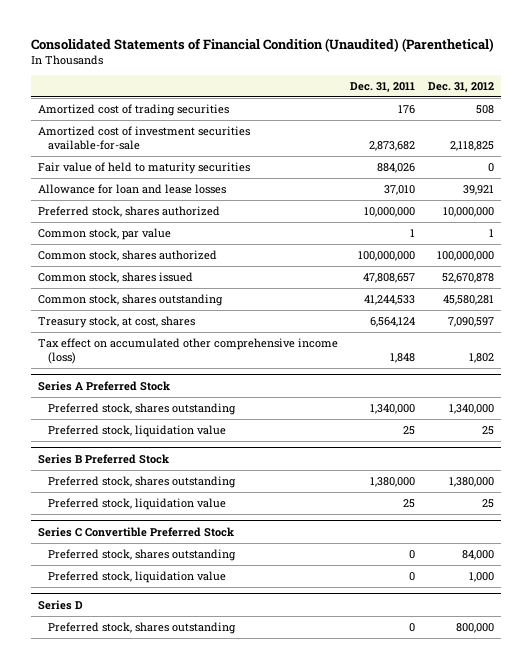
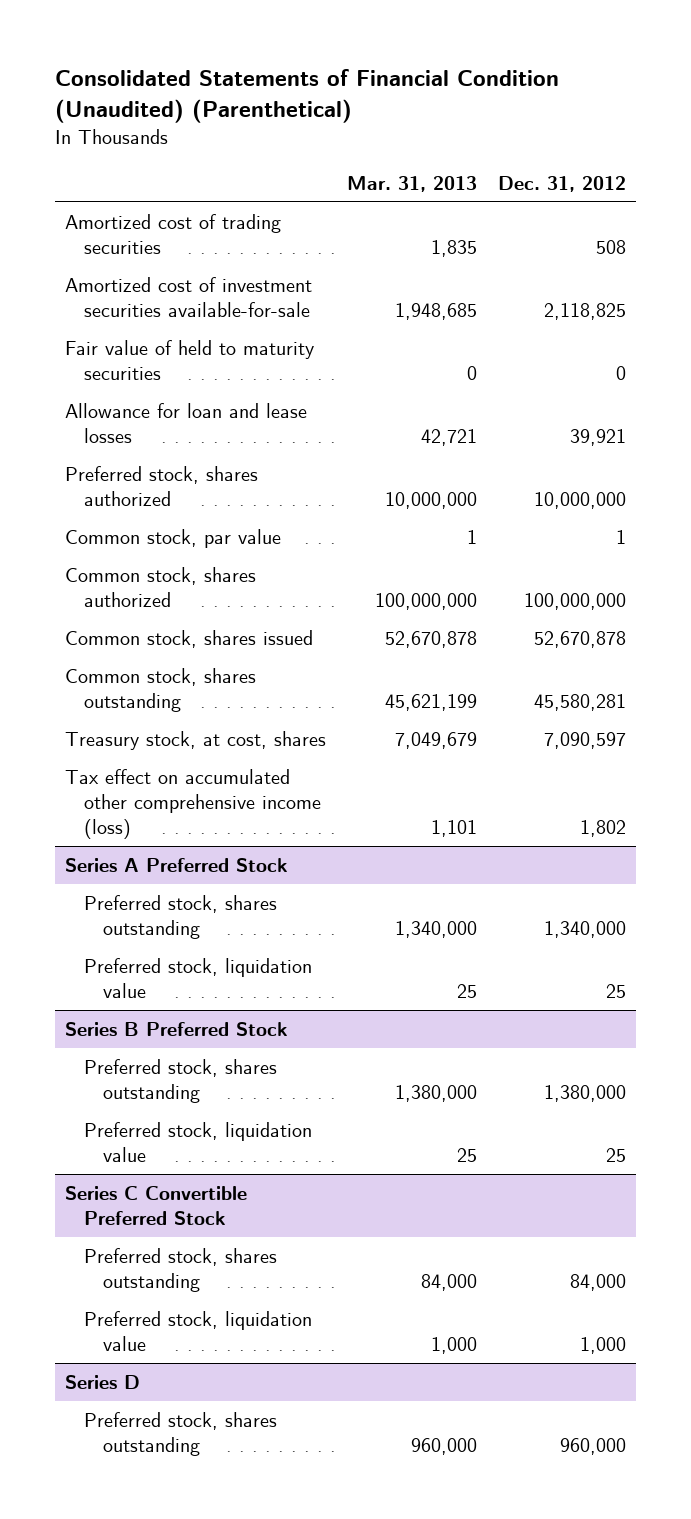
[350,81,416,92] Dec. 31, 2011 -> none
none -> [346,175,477,192] Mar. 31, 2013
[456,622,495,633] 800,000 -> [559,1438,626,1456] 960,000

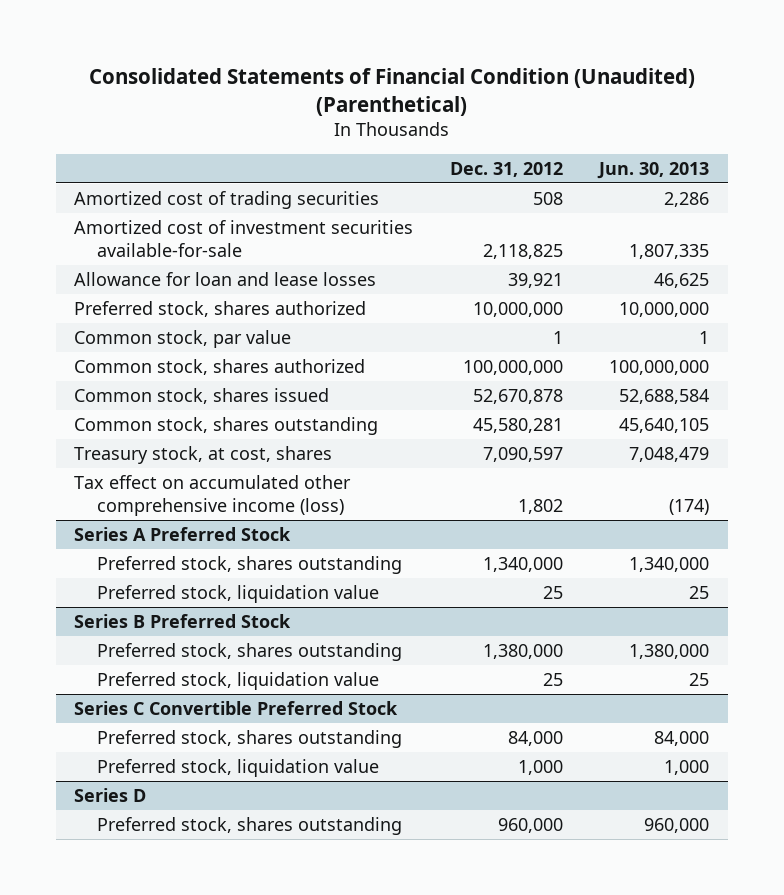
[346,175,477,192] Mar. 31, 2013 -> none
none -> [597,161,710,179] Jun. 30, 2013
[64,339,314,381] Fair value of held to maturity securities -> none

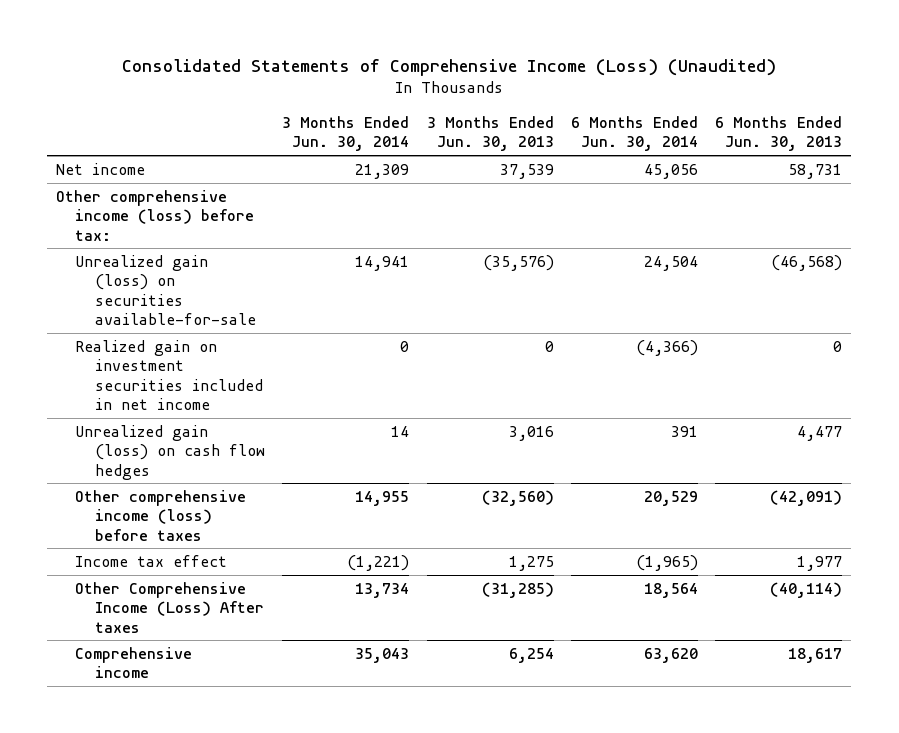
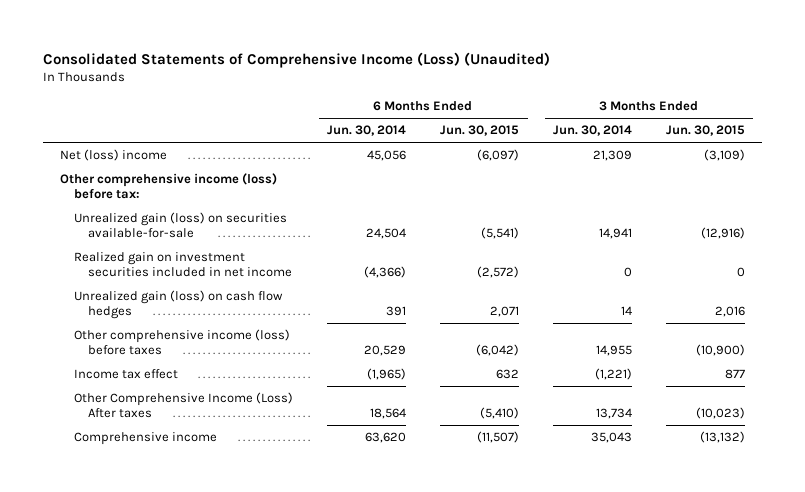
[426,115,554,152] 3 Months Ended Jun. 30, 2013 -> none
[715,115,843,152] 6 Months Ended Jun. 30, 2013 -> none
none -> [440,125,520,137] Jun. 30, 2015
none -> [665,125,745,137] Jun. 30, 2015
[56,162,146,175] Net income -> [60,149,168,162] Net (loss) income

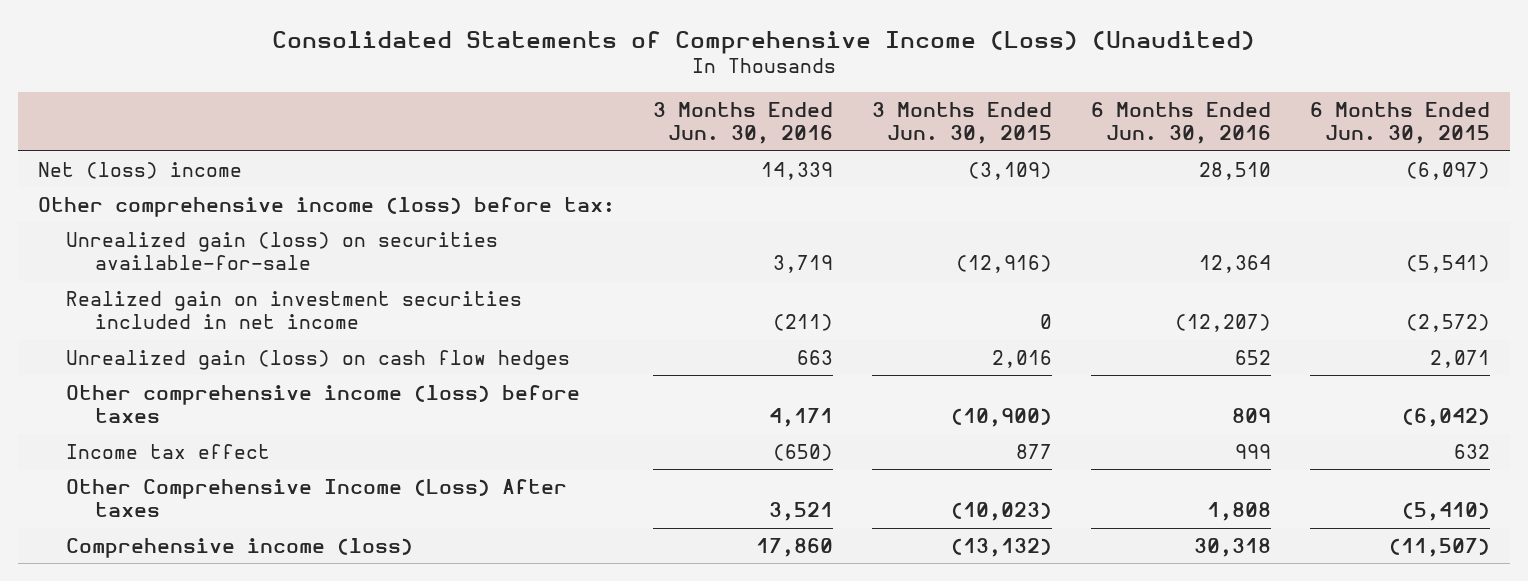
[327,125,407,137] Jun. 30, 2014 -> none
[553,125,633,137] Jun. 30, 2014 -> none
none -> [653,102,834,145] 3 Months Ended Jun. 30, 2016
none -> [1091,102,1272,145] 6 Months Ended Jun. 30, 2016
[74,432,218,446] Comprehensive income -> [66,537,414,558] Comprehensive income (loss)

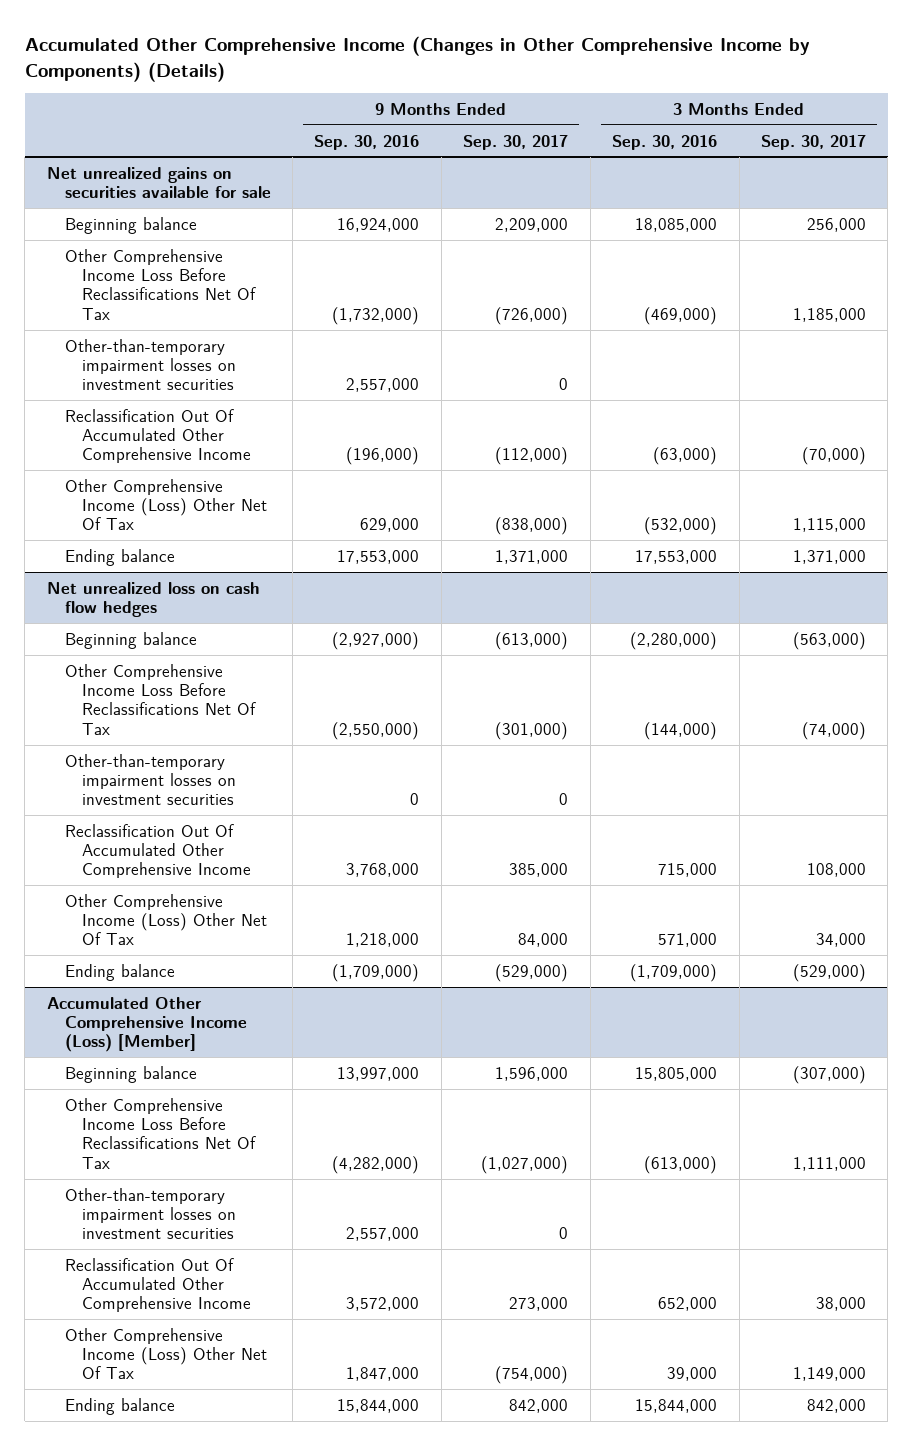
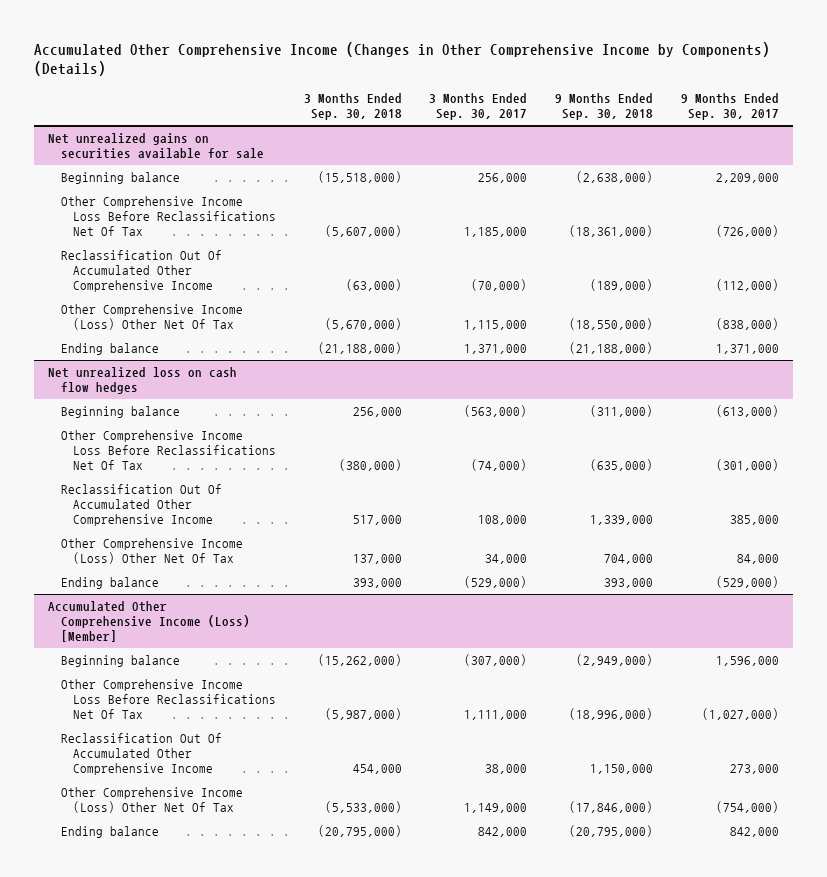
[314,134,420,150] Sep. 30, 2016 -> none
[612,134,718,150] Sep. 30, 2016 -> none
none -> [303,93,402,120] 3 Months Ended Sep. 30, 2018
none -> [555,93,654,120] 9 Months Ended Sep. 30, 2018
[64,338,237,391] Other-than-temporary impairment losses on investment securities -> none
[64,753,237,806] Other-than-temporary impairment losses on investment securities -> none
[64,1187,237,1240] Other-than-temporary impairment losses on investment securities -> none

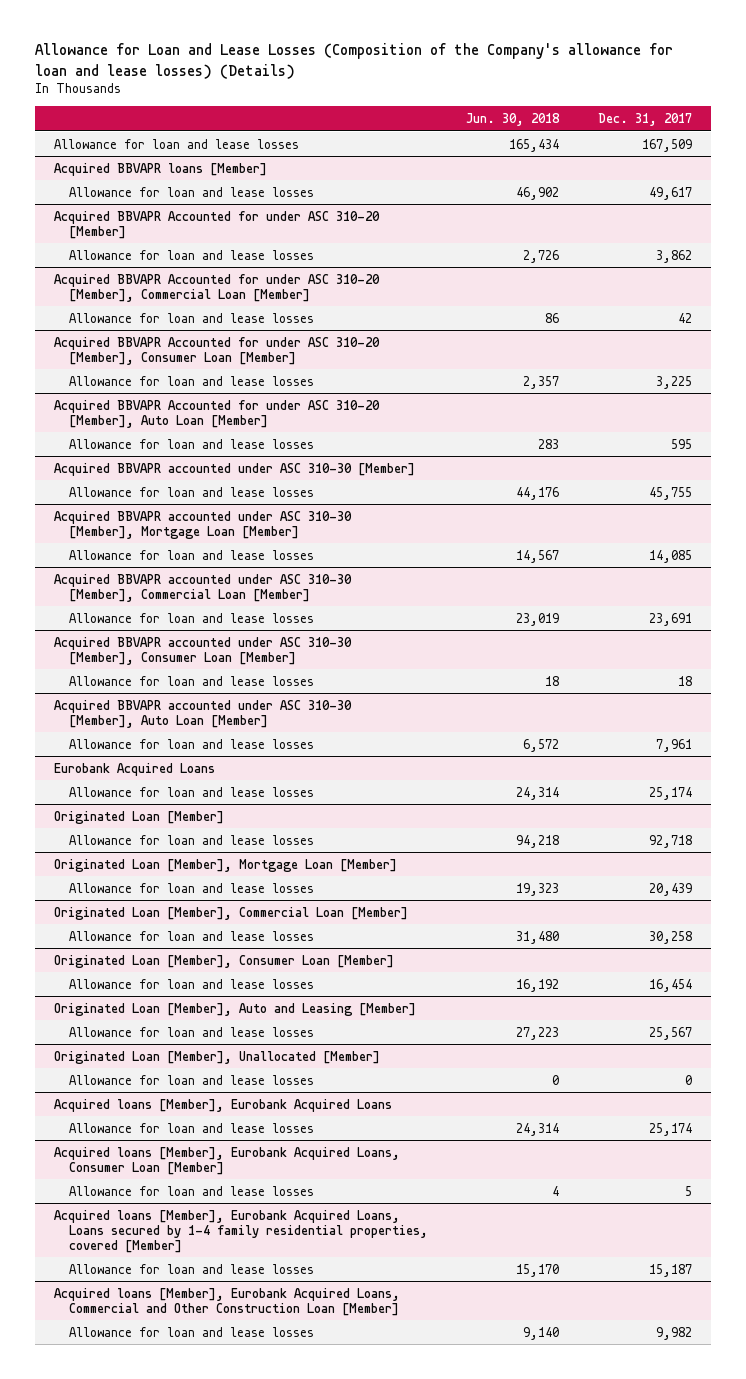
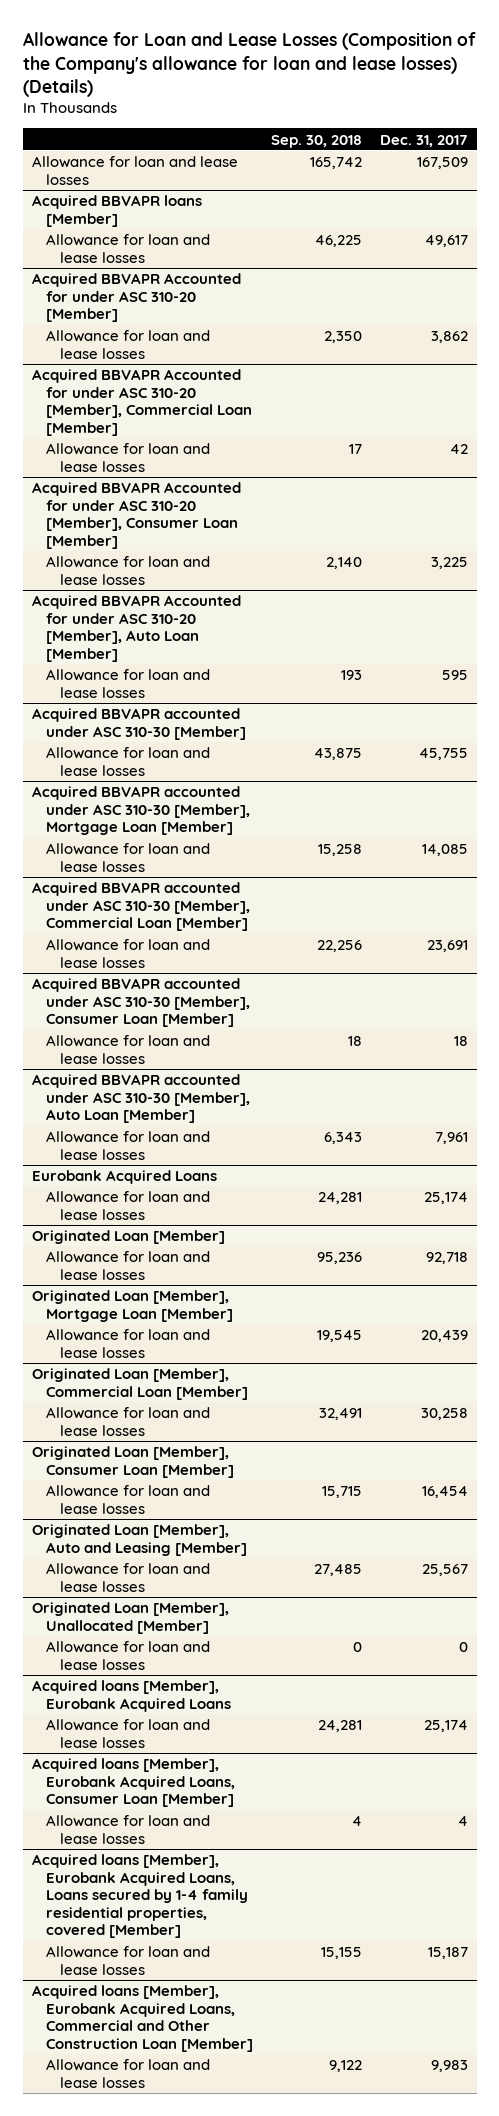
[466,113,561,127] Jun. 30, 2018 -> none
none -> [270,134,362,148] Sep. 30, 2018
[684,1185,692,1196] 5 -> [457,1816,468,1827] 4
[655,1326,692,1340] 9,982 -> [430,2060,468,2073] 9,983

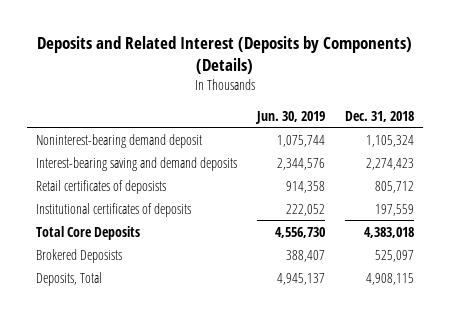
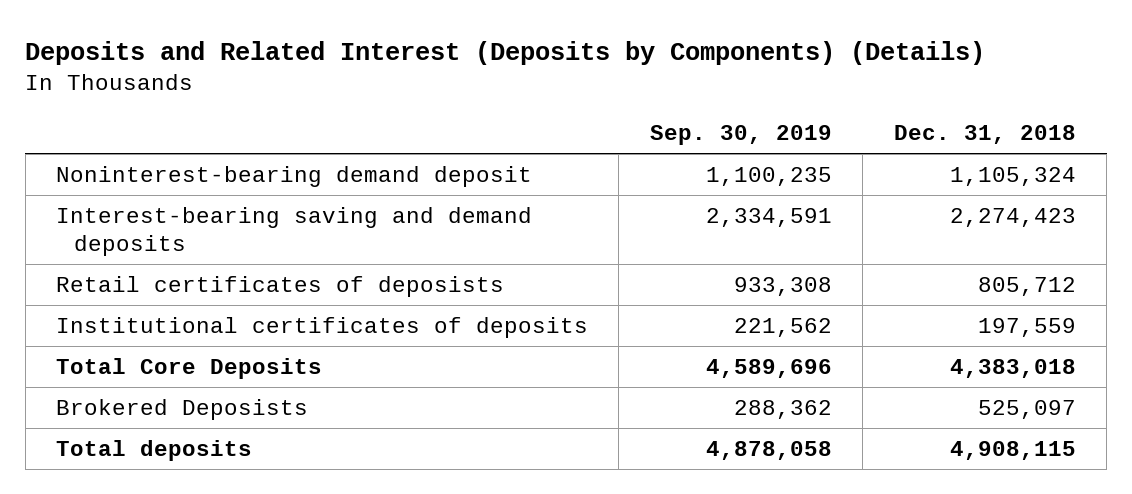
[255,110,326,124] Jun. 30, 2019 -> none
none -> [649,124,832,145] Sep. 30, 2019
[36,271,103,286] Deposits, Total -> [55,439,252,461] Total deposits

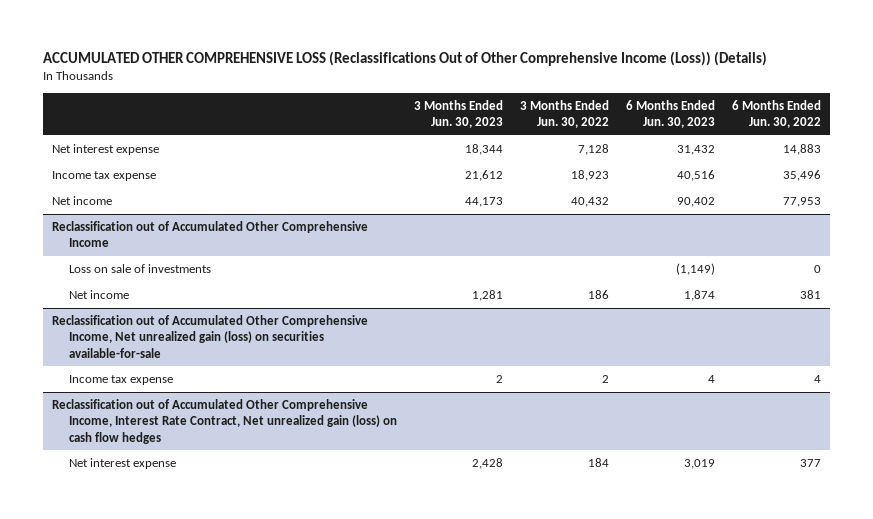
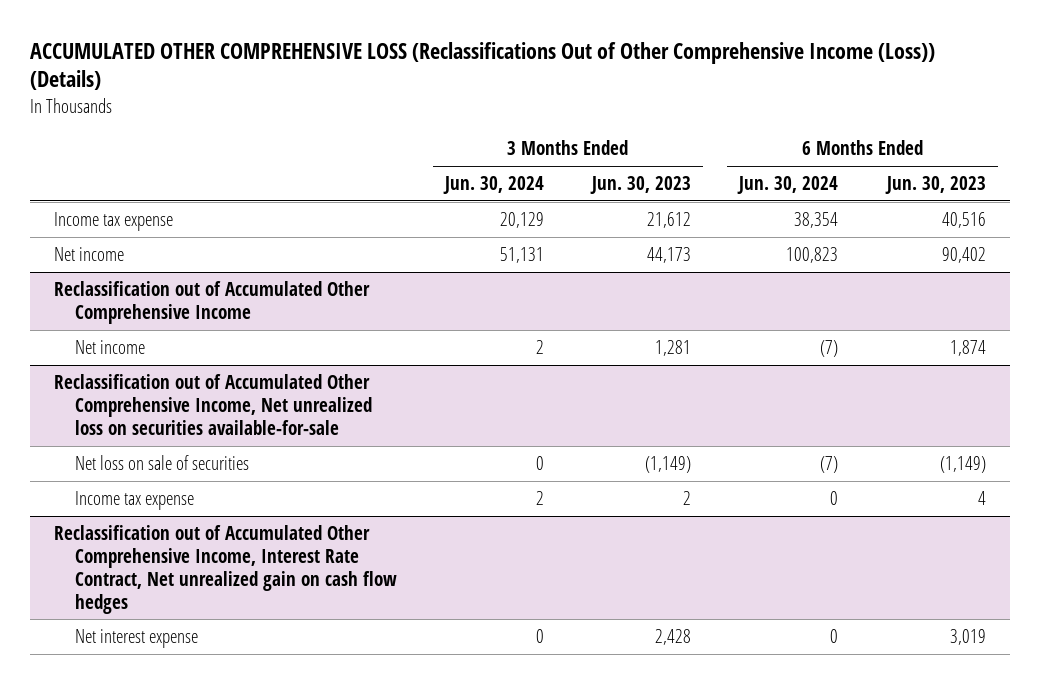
[519,99,609,128] 3 Months Ended Jun. 30, 2022 -> none
[732,99,822,128] 6 Months Ended Jun. 30, 2022 -> none
none -> [443,176,545,195] Jun. 30, 2024
none -> [737,176,839,195] Jun. 30, 2024
[51,143,159,155] Net interest expense -> none
[68,263,211,273] Loss on sale of investments -> none
[51,314,368,358] Reclassification out of Accumulated Other Comprehensive Income, Net unrealized gain (loss) on securities available-for-sale -> [53,373,373,435] Reclassification out of Accumulated Other Comprehensive Income, Net unrealized loss on securities available-for-sale
none -> [75,454,250,470] Net loss on sale of securities
[51,398,397,444] Reclassification out of Accumulated Other Comprehensive Income, Interest Rate Contract, Net unrealized gain (loss) on cash flow hedges -> [53,524,398,614] Reclassification out of Accumulated Other Comprehensive Income, Interest Rate Contract, Net unrealized gain on cash flow hedges

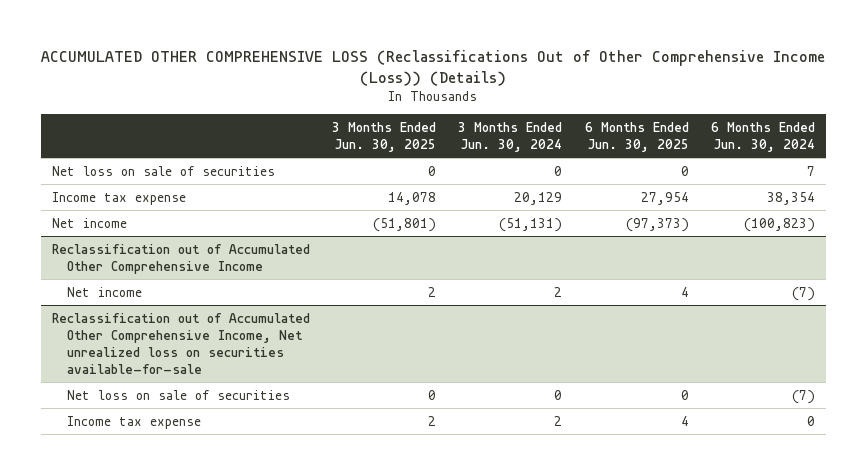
[590,176,692,195] Jun. 30, 2023 -> none
[884,176,986,195] Jun. 30, 2023 -> none
none -> [332,122,437,153] 3 Months Ended Jun. 30, 2025
none -> [584,122,689,153] 6 Months Ended Jun. 30, 2025
none -> [51,165,275,176] Net loss on sale of securities
[500,246,545,263] 51,131 -> [499,217,563,232] (51,131)
[786,246,839,263] 100,823 -> [743,217,815,232] (100,823)
[53,524,398,614] Reclassification out of Accumulated Other Comprehensive Income, Interest Rate Contract, Net unrealized gain on cash flow hedges -> none
[75,628,199,648] Net interest expense -> none

